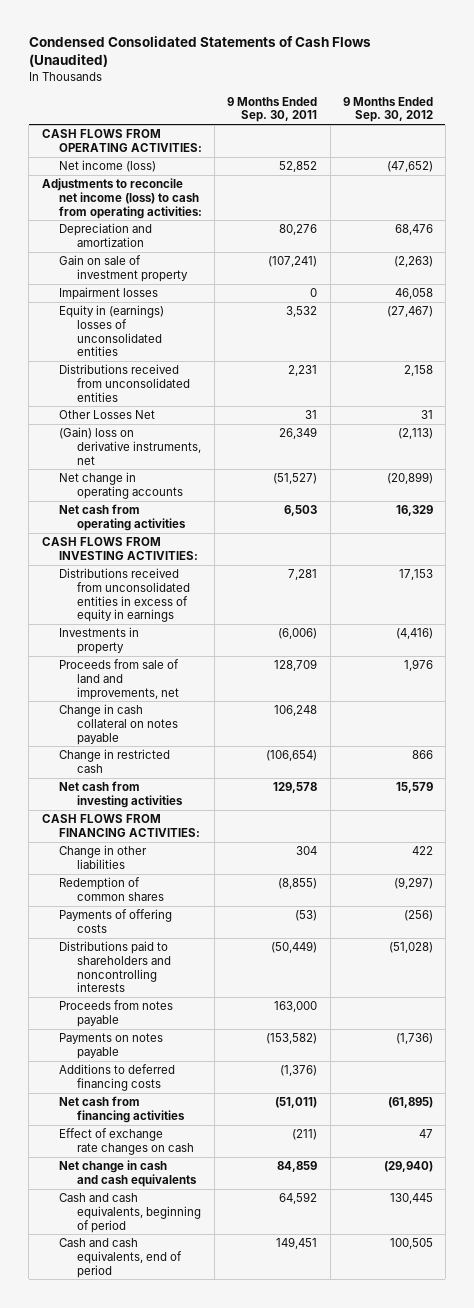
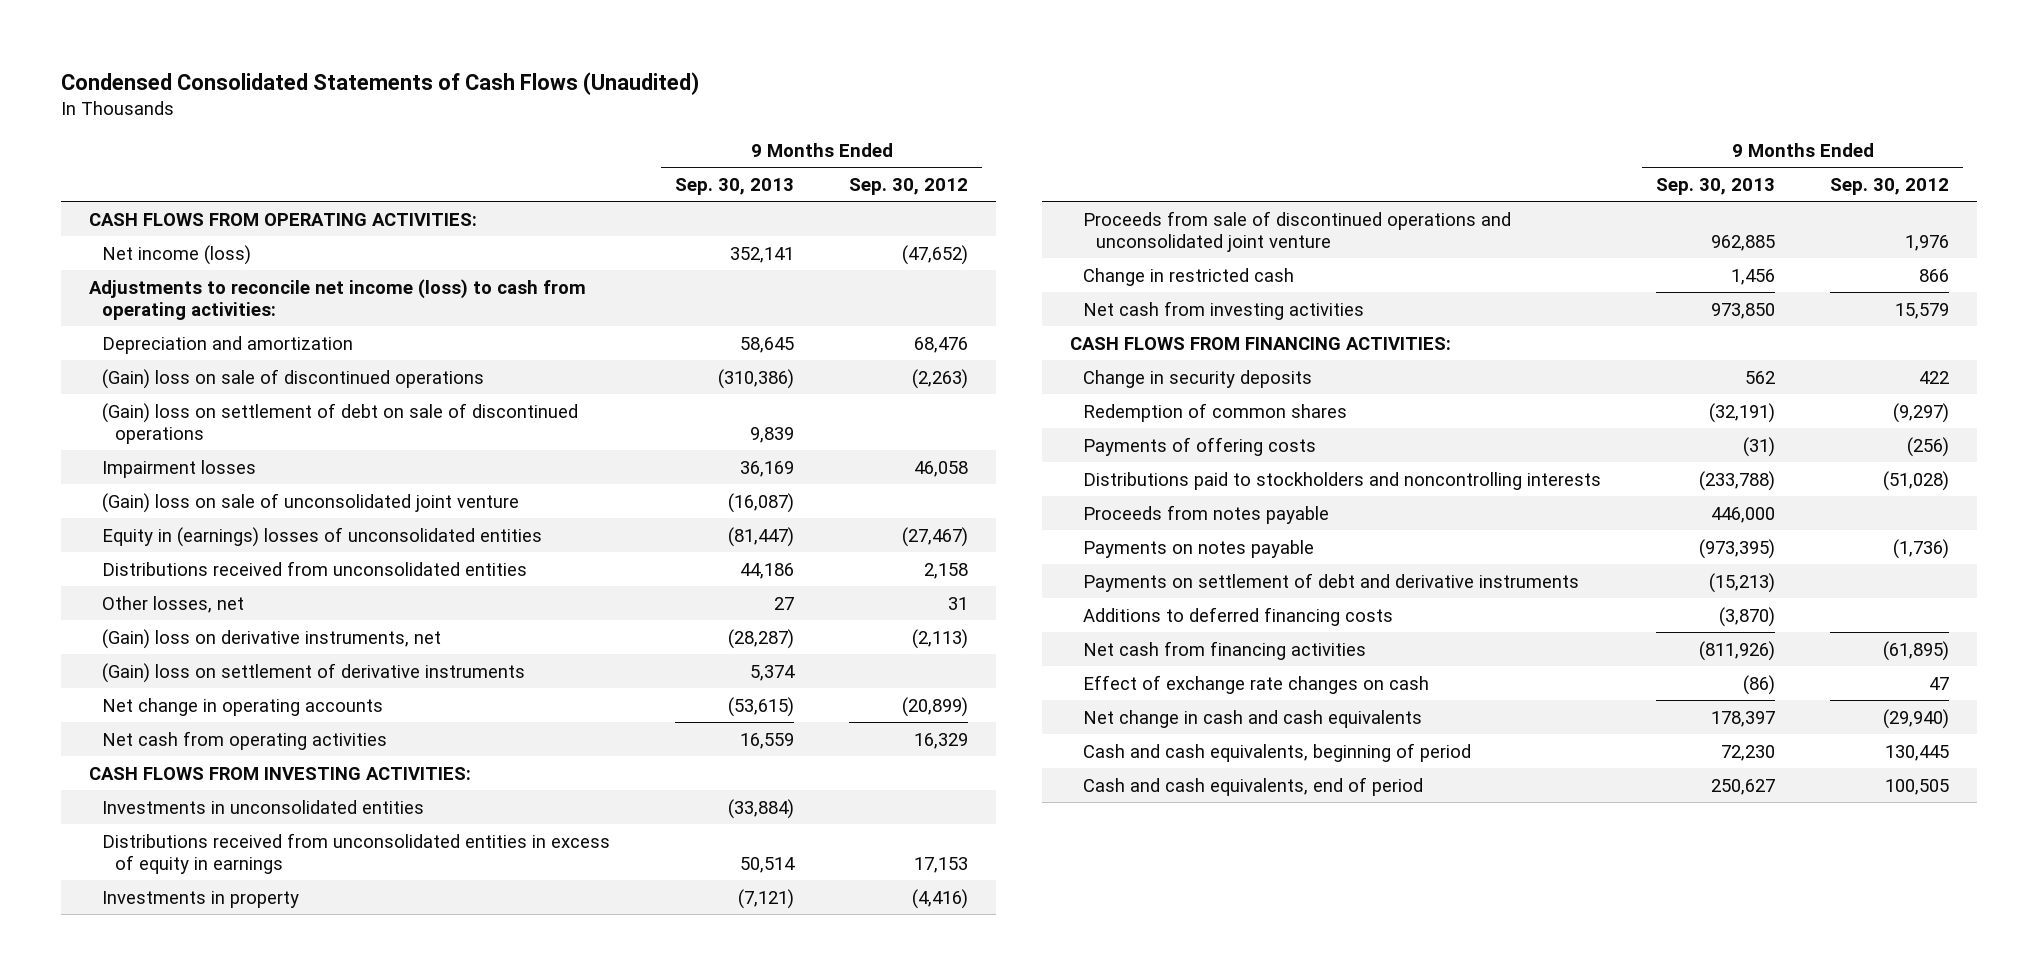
[227,96,318,123] 9 Months Ended Sep. 30, 2011 -> none
none -> [675,177,795,195] Sep. 30, 2013
[59,255,188,282] Gain on sale of investment property -> [101,368,484,389] (Gain) loss on sale of discontinued operations
none -> [101,402,578,444] (Gain) loss on settlement of debt on sale of discontinued operations
none -> [101,492,519,513] (Gain) loss on sale of unconsolidated joint venture
[59,410,156,420] Other Losses Net -> [101,595,244,613] Other losses, net
none -> [101,662,525,683] (Gain) loss on settlement of derivative instruments
none -> [101,799,424,814] Investments in unconsolidated entities
[59,704,178,745] Change in cash collateral on notes payable -> none
[59,659,180,700] Proceeds from sale of land and improvements, net -> [1083,210,1512,252] Proceeds from sale of discontinued operations and unconsolidated joint venture
[59,845,148,869] Change in other liabilities -> [1083,369,1313,388] Change in security deposits
[59,941,171,993] Distributions paid to shareholders and noncontrolling interests -> [1083,471,1602,490] Distributions paid to stockholders and noncontrolling interests
none -> [1083,572,1580,592] Payments on settlement of debt and derivative instruments

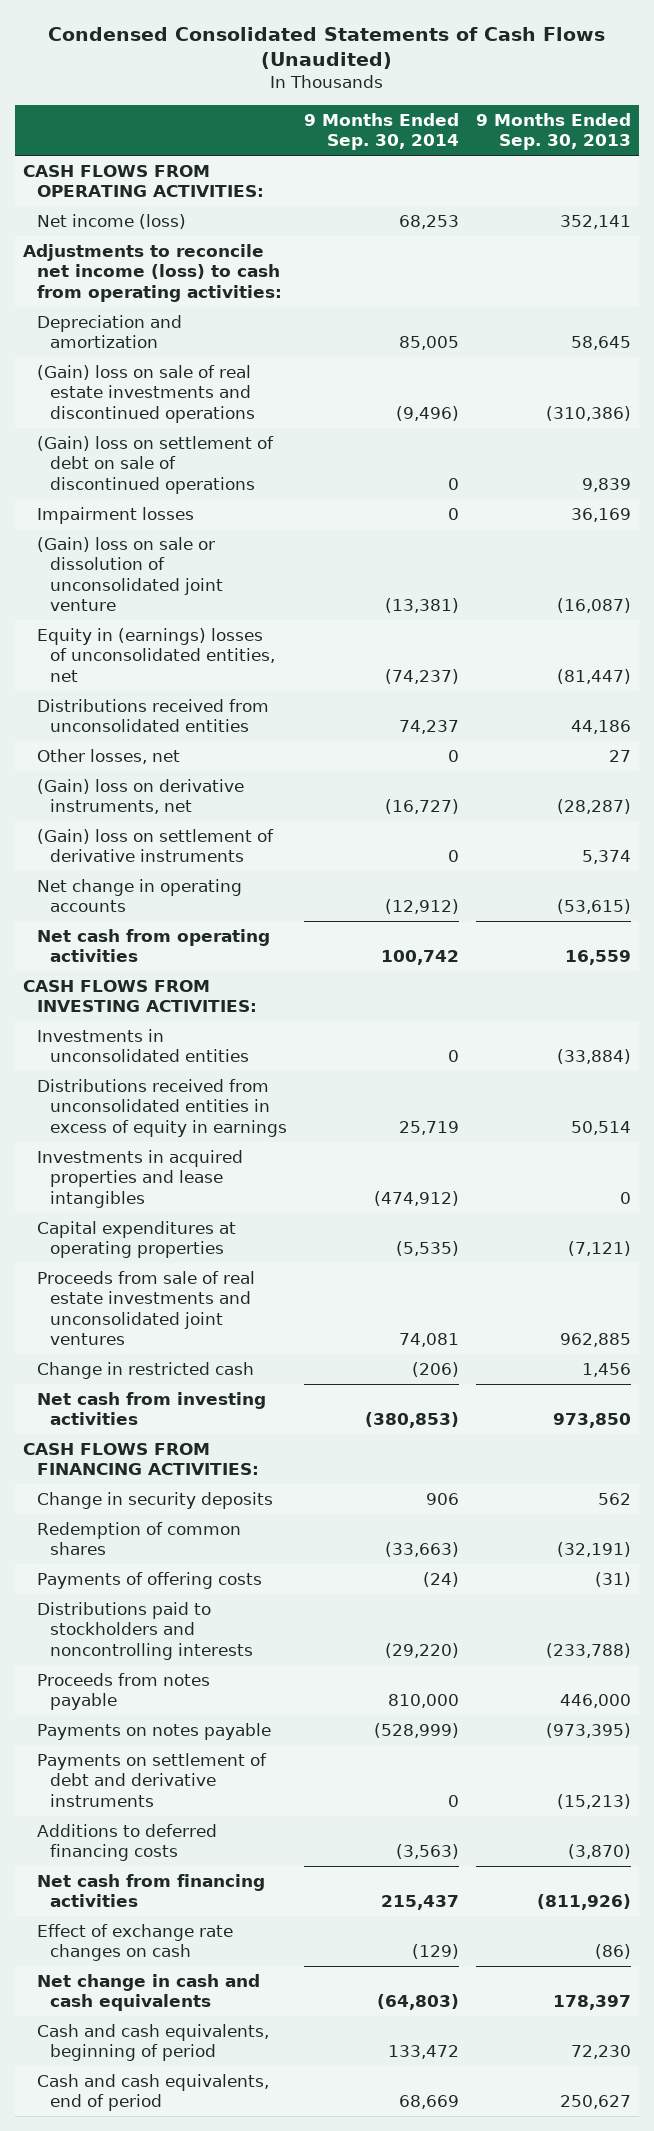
[849,177,969,195] Sep. 30, 2012 -> none
none -> [303,112,459,151] 9 Months Ended Sep. 30, 2014
[101,368,484,389] (Gain) loss on sale of discontinued operations -> [36,364,256,423] (Gain) loss on sale of real estate investments and discontinued operations
[101,492,519,513] (Gain) loss on sale of unconsolidated joint venture -> [36,536,224,612] (Gain) loss on sale or dissolution of unconsolidated joint venture
[101,526,542,547] Equity in (earnings) losses of unconsolidated entities -> [36,627,276,682] Equity in (earnings) losses of unconsolidated entities, net
none -> [36,1149,243,1208] Investments in acquired properties and lease intangibles
[101,890,299,908] Investments in property -> [36,1220,236,1259] Capital expenditures at operating properties
[1083,210,1512,252] Proceeds from sale of discontinued operations and unconsolidated joint venture -> [36,1270,255,1346] Proceeds from sale of real estate investments and unconsolidated joint ventures

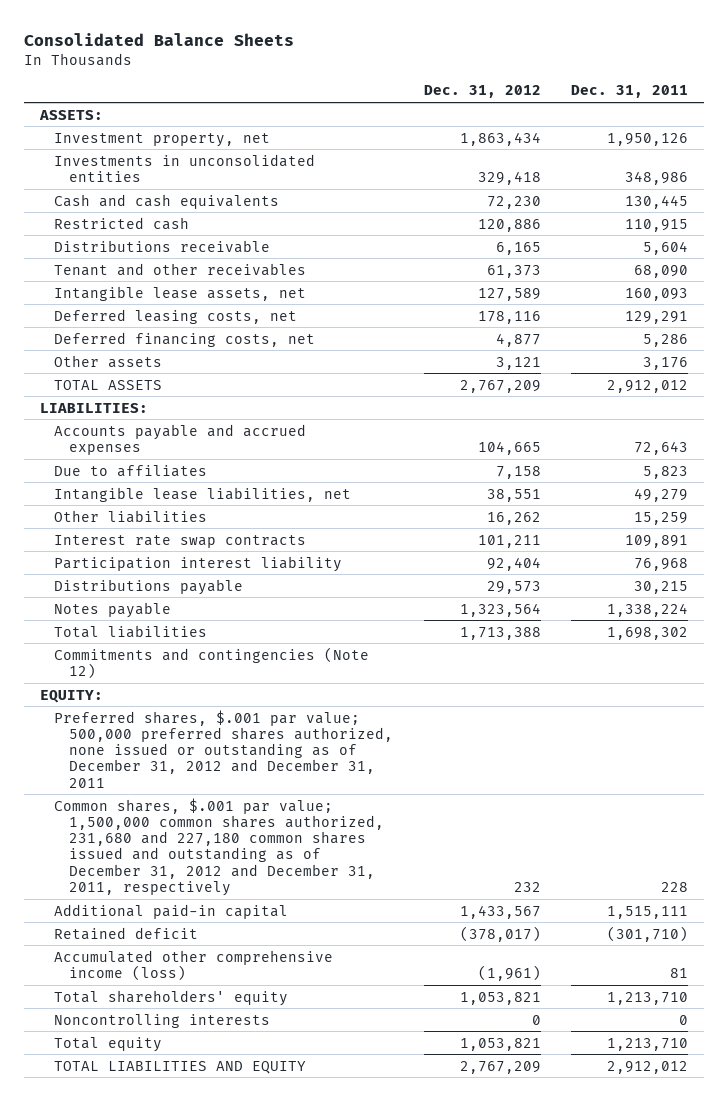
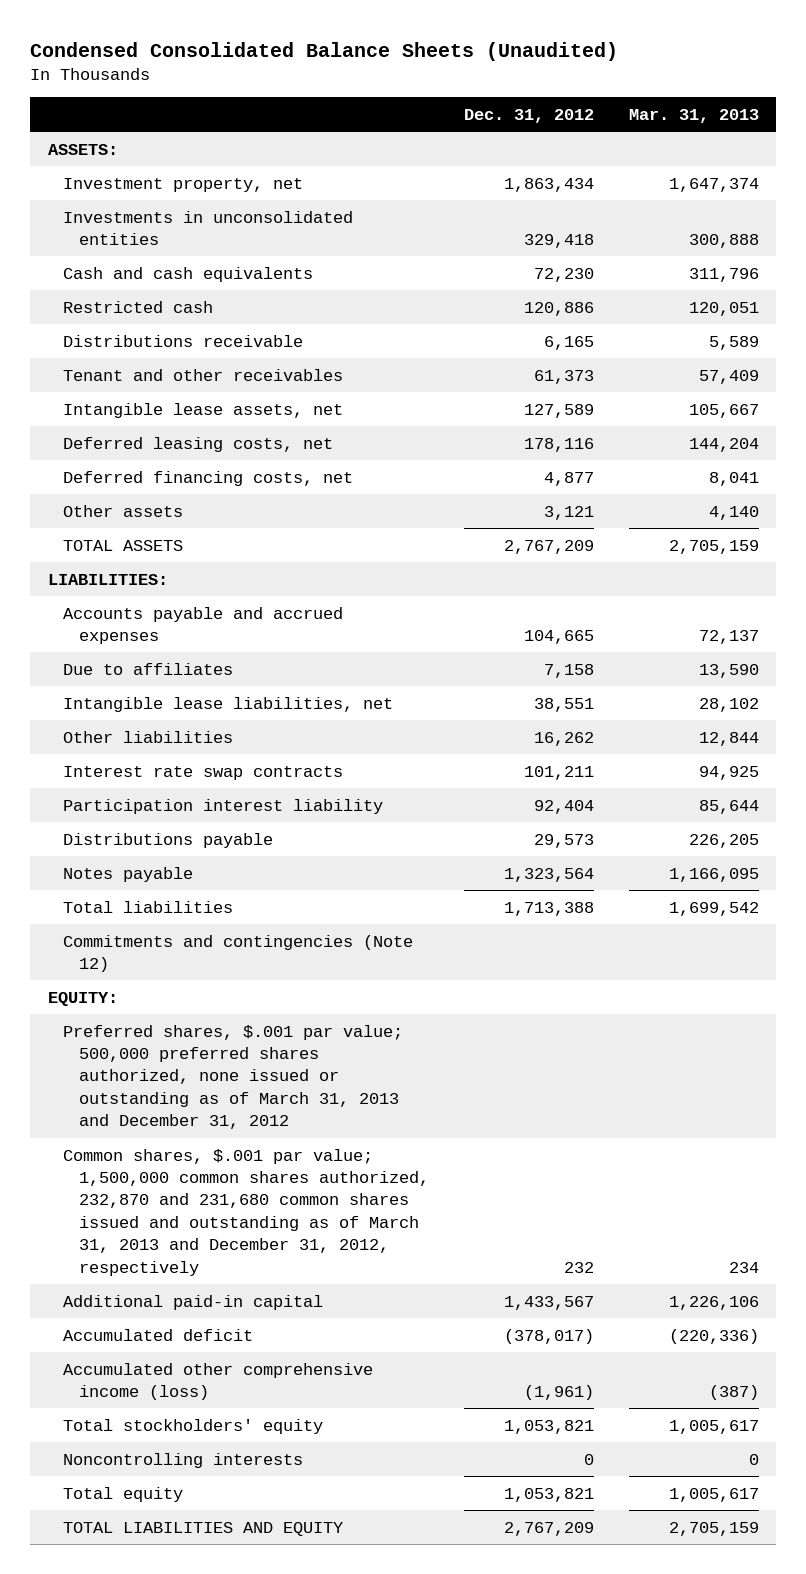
[24,32,295,46] Consolidated Balance Sheets -> [29,41,618,61] Condensed Consolidated Balance Sheets (Unaudited)
[571,85,689,99] Dec. 31, 2011 -> none
none -> [628,108,759,123] Mar. 31, 2013
[54,709,394,788] Preferred shares, $.001 par value; 500,000 preferred shares authorized, none issued or outstanding as of December 31, 2012 and December 31, 2011 -> [63,1024,404,1130] Preferred shares, $.001 par value; 500,000 preferred shares authorized, none issued or outstanding as of March 31, 2013 and December 31, 2012
[54,797,385,896] Common shares, $.001 par value; 1,500,000 common shares authorized, 231,680 and 227,180 common shares issued and outstanding as of December 31, 2012 and December 31, 2011, respectively -> [63,1148,429,1276] Common shares, $.001 par value; 1,500,000 common shares authorized, 232,870 and 231,680 common shares issued and outstanding as of March 31, 2013 and December 31, 2012, respectively
[54,926,199,940] Retained deficit -> [63,1328,254,1341] Accumulated deficit
[54,989,289,1006] Total shareholders' equity -> [63,1418,324,1434] Total stockholders' equity

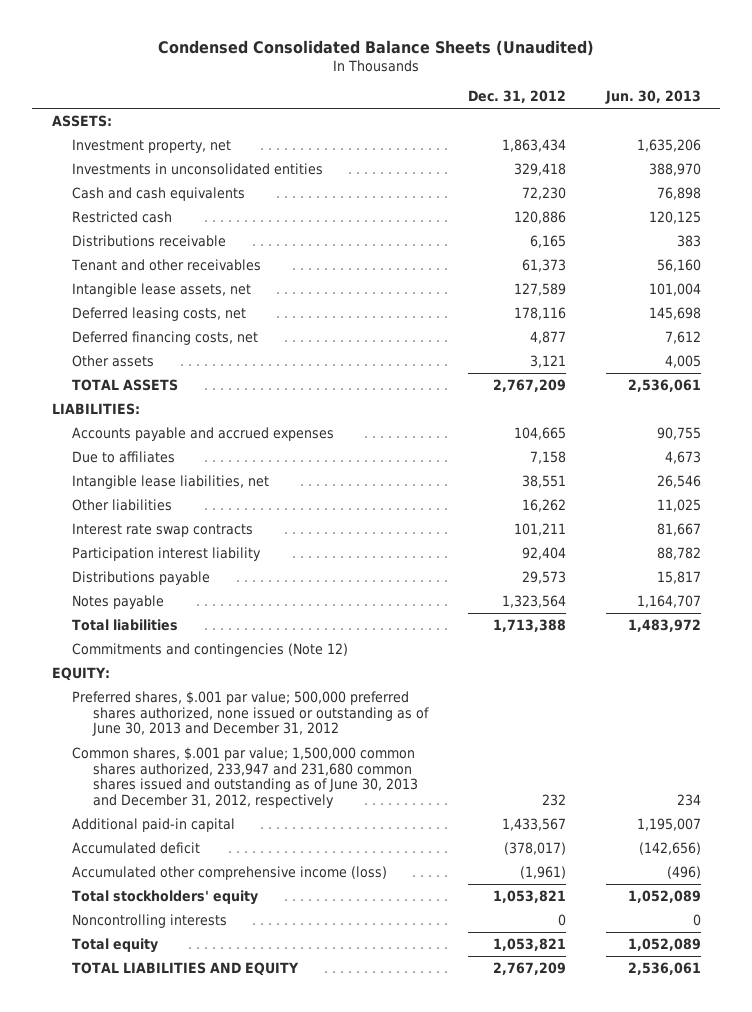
[628,108,759,123] Mar. 31, 2013 -> none
none -> [604,90,701,105] Jun. 30, 2013
[63,1024,404,1130] Preferred shares, $.001 par value; 500,000 preferred shares authorized, none issued or outstanding as of March 31, 2013 and December 31, 2012 -> [72,691,429,737] Preferred shares, $.001 par value; 500,000 preferred shares authorized, none issued or outstanding as of June 30, 2013 and December 31, 2012
[63,1148,429,1276] Common shares, $.001 par value; 1,500,000 common shares authorized, 232,870 and 231,680 common shares issued and outstanding as of March 31, 2013 and December 31, 2012, respectively -> [72,747,418,808] Common shares, $.001 par value; 1,500,000 common shares authorized, 233,947 and 231,680 common shares issued and outstanding as of June 30, 2013 and December 31, 2012, respectively

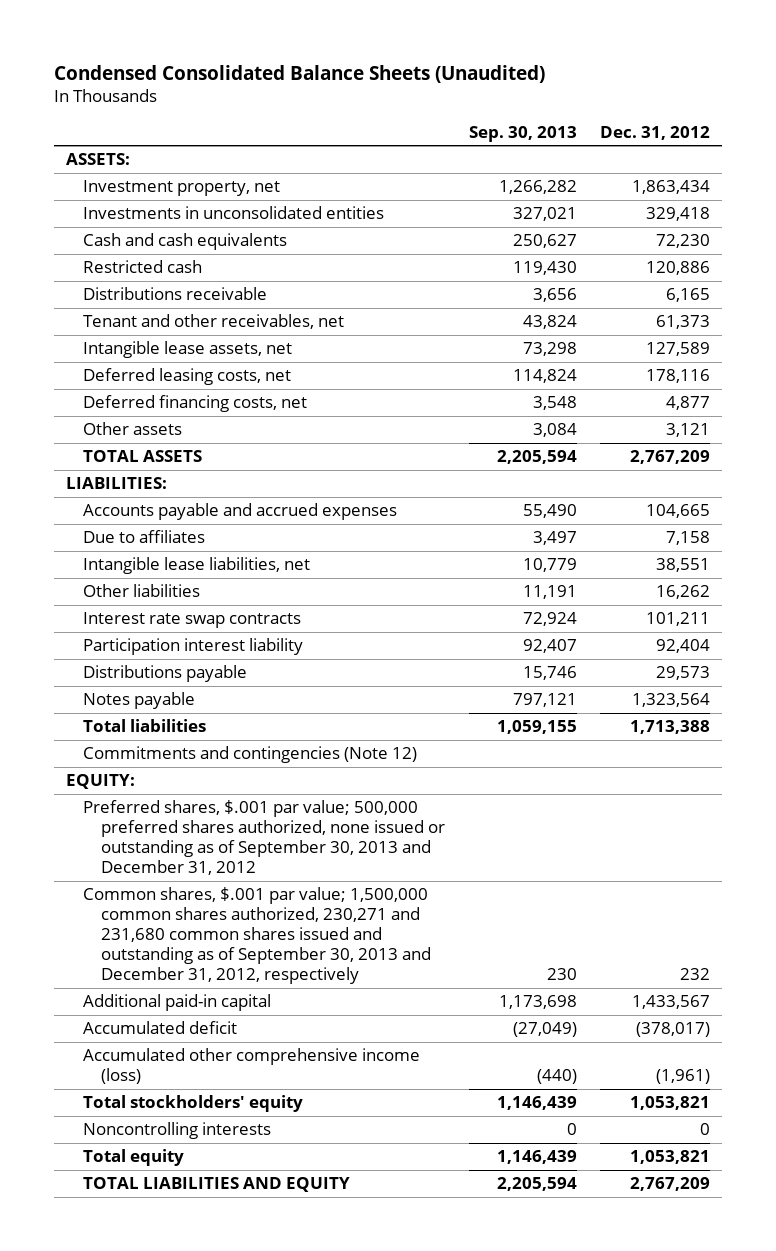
[604,90,701,105] Jun. 30, 2013 -> none
none -> [468,125,577,142] Sep. 30, 2013
[71,259,262,272] Tenant and other receivables -> [83,314,345,330] Tenant and other receivables, net
[72,691,429,737] Preferred shares, $.001 par value; 500,000 preferred shares authorized, none issued or outstanding as of June 30, 2013 and December 31, 2012 -> [83,800,446,876] Preferred shares, $.001 par value; 500,000 preferred shares authorized, none issued or outstanding as of September 30, 2013 and December 31, 2012
[72,747,418,808] Common shares, $.001 par value; 1,500,000 common shares authorized, 233,947 and 231,680 common shares issued and outstanding as of June 30, 2013 and December 31, 2012, respectively -> [83,887,432,985] Common shares, $.001 par value; 1,500,000 common shares authorized, 230,271 and 231,680 common shares issued and outstanding as of September 30, 2013 and December 31, 2012, respectively

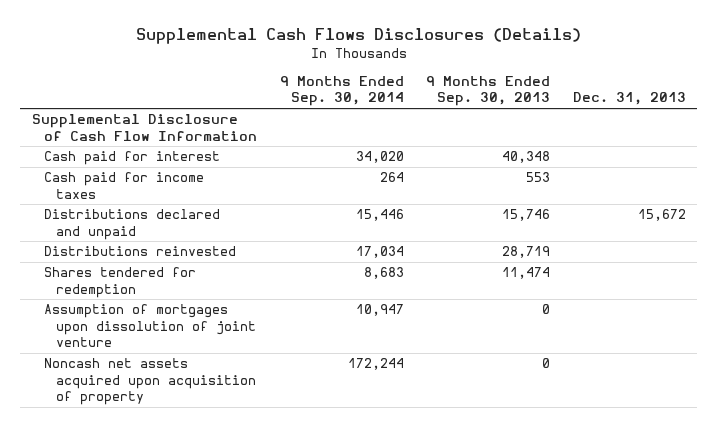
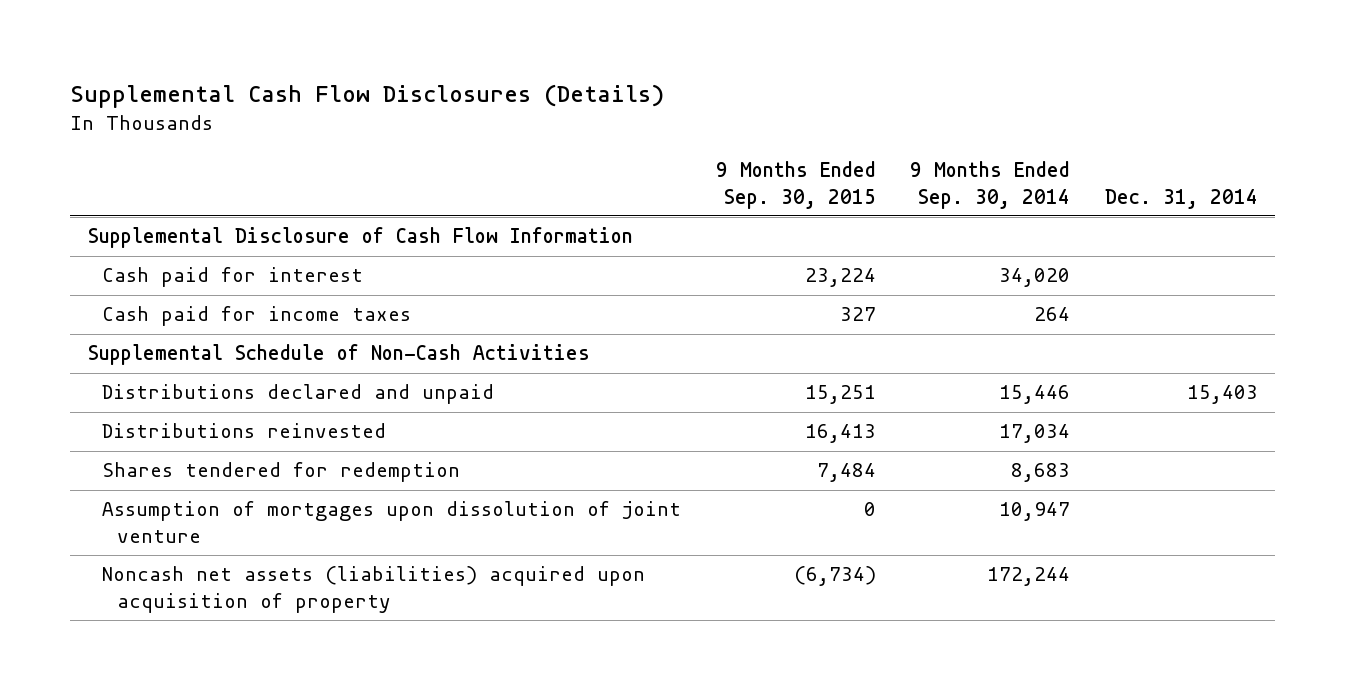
[135,28,581,45] Supplemental Cash Flows Disclosures (Details) -> [70,84,665,109] Supplemental Cash Flow Disclosures (Details)
[426,76,551,107] 9 Months Ended Sep. 30, 2013 -> none
[572,92,686,106] Dec. 31, 2013 -> none
none -> [715,161,876,209] 9 Months Ended Sep. 30, 2015
none -> [1104,188,1258,209] Dec. 31, 2014
none -> [87,344,590,366] Supplemental Schedule of Non-Cash Activities
[44,358,257,405] Noncash net assets acquired upon acquisition of property -> [102,566,646,613] Noncash net assets (liabilities) acquired upon acquisition of property

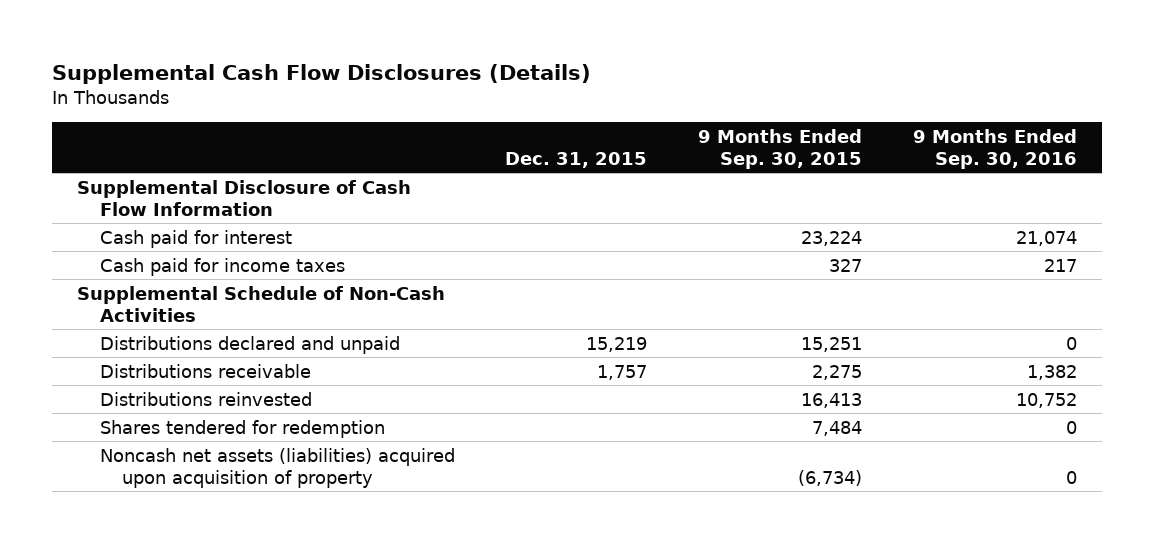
[910,161,1071,209] 9 Months Ended Sep. 30, 2014 -> none
[1104,188,1258,209] Dec. 31, 2014 -> none
none -> [505,151,648,168] Dec. 31, 2015
none -> [913,128,1078,169] 9 Months Ended Sep. 30, 2016
none -> [99,363,311,378] Distributions receivable
[102,501,682,543] Assumption of mortgages upon dissolution of joint venture -> none

